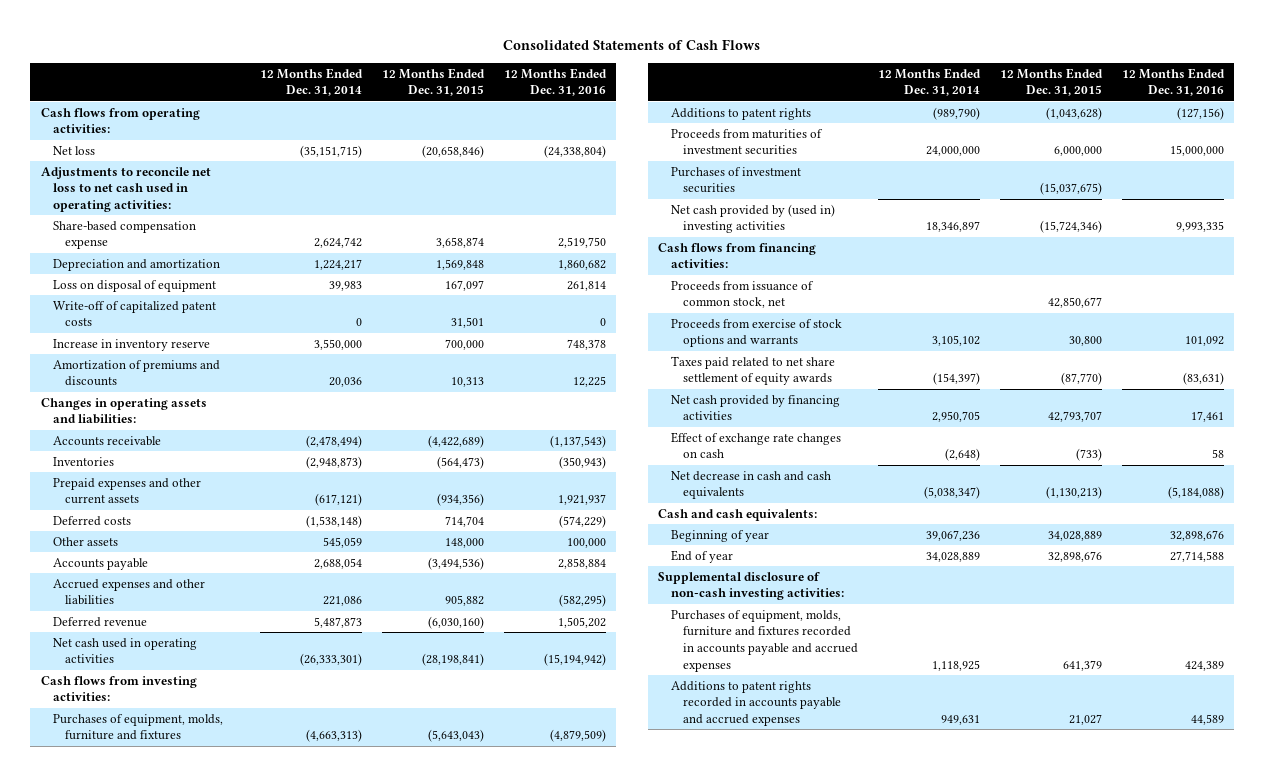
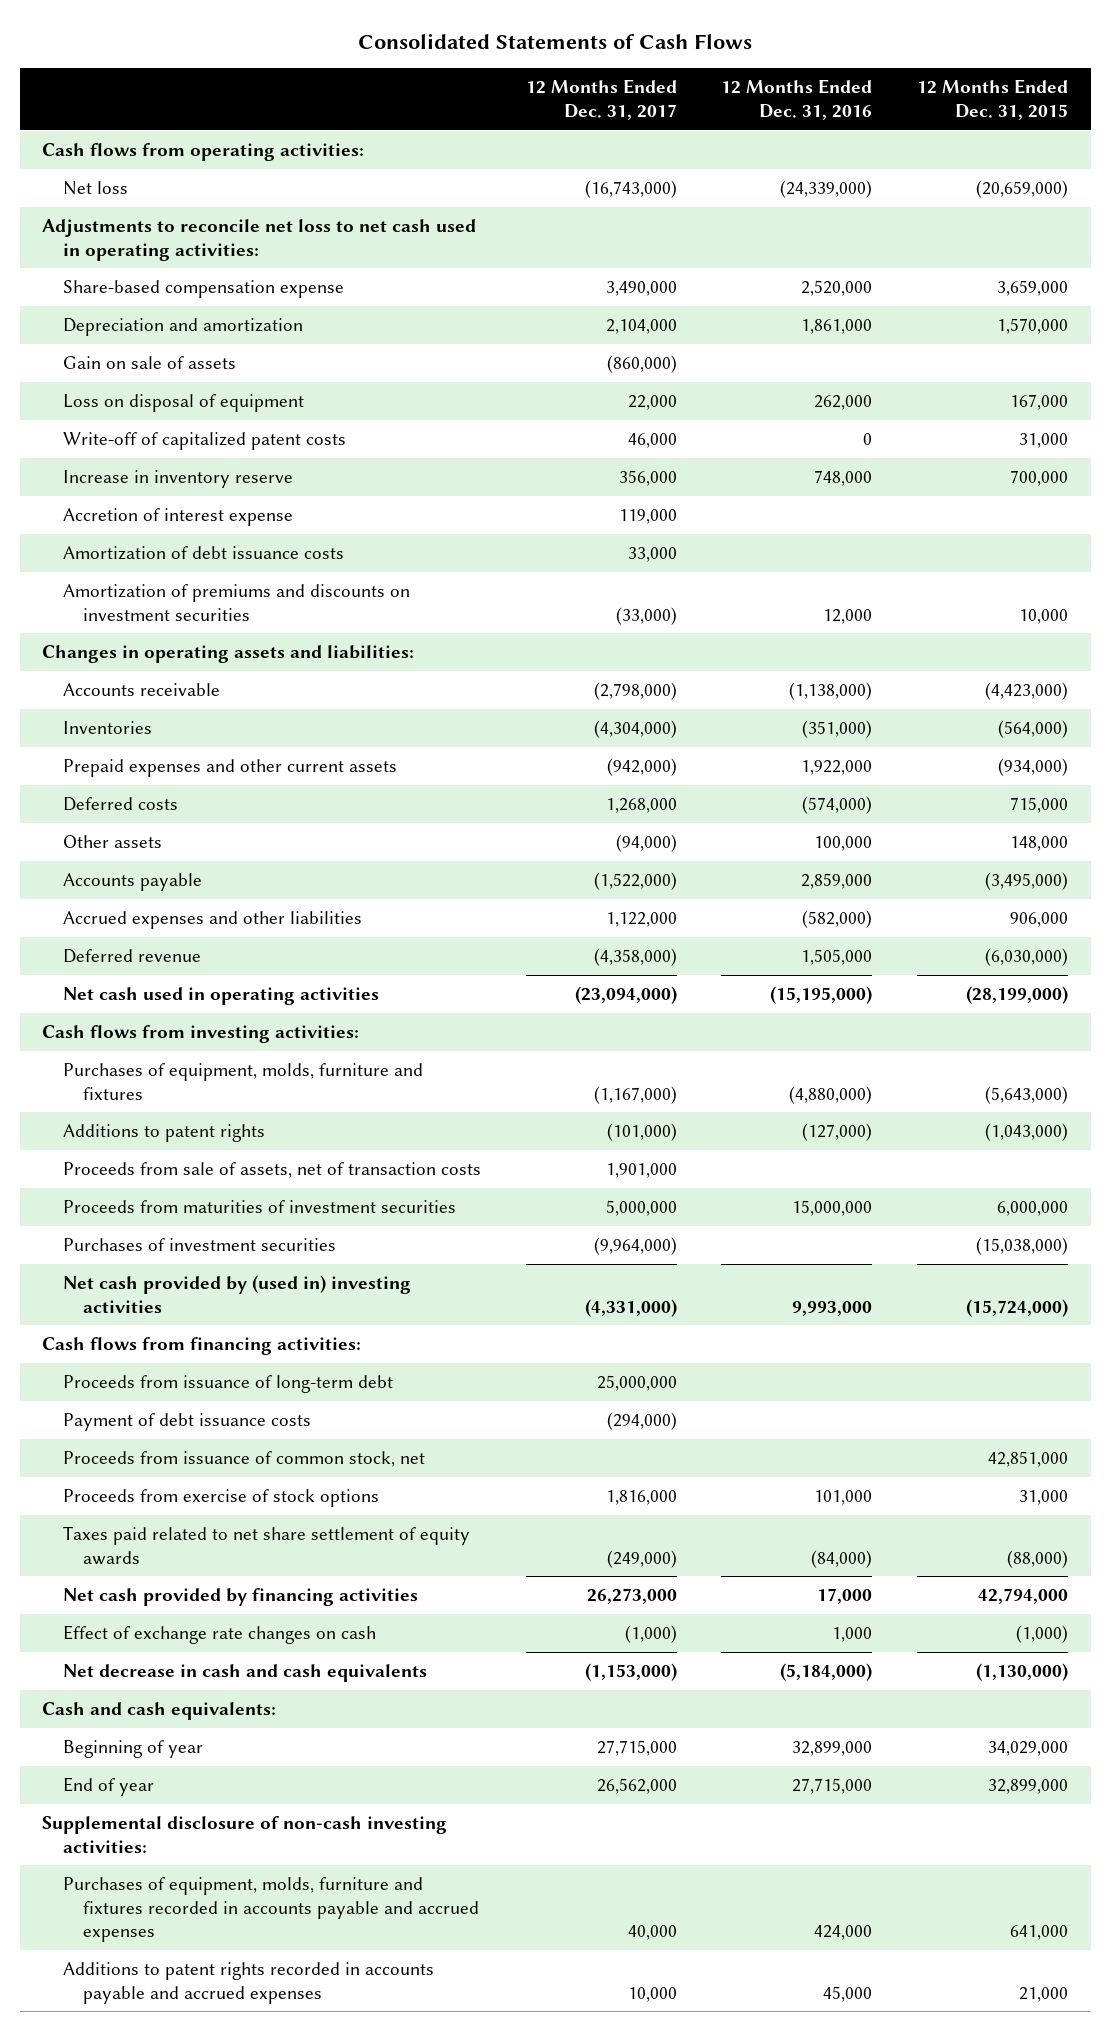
[259,67,363,97] 12 Months Ended Dec. 31, 2014 -> none
none -> [525,79,677,120] 12 Months Ended Dec. 31, 2017
[422,144,485,158] (20,658,846) -> [976,180,1069,199] (20,659,000)
[544,144,607,158] (24,338,804) -> [780,180,873,199] (24,339,000)
[436,237,485,249] 3,658,874 -> [997,280,1069,297] 3,659,000
[558,237,607,249] 2,519,750 -> [801,280,873,297] 2,520,000
[436,258,485,270] 1,569,848 -> [997,318,1069,335] 1,570,000
[558,259,607,270] 1,860,682 -> [801,319,873,335] 1,861,000
none -> [62,356,236,370] Gain on sale of assets
[445,279,485,291] 167,097 -> [1010,394,1069,411] 167,000
[567,280,607,291] 261,814 -> [814,395,873,411] 262,000
[451,317,485,329] 31,501 -> [1019,433,1069,449] 31,000
[567,338,607,350] 748,378 -> [814,470,873,487] 748,000
none -> [62,508,293,527] Accretion of interest expense
none -> [62,546,344,561] Amortization of debt issuance costs
[52,359,220,387] Amortization of premiums and discounts -> [62,584,410,621] Amortization of premiums and discounts on investment securities
[451,377,485,388] 10,313 -> [1019,608,1069,624] 10,000
[573,376,607,388] 12,225 -> [823,608,873,624] 12,000
[428,434,485,448] (4,422,689) -> [985,682,1069,701] (4,423,000)
[550,434,607,448] (1,137,543) -> [789,682,873,701] (1,138,000)
[437,455,485,469] (564,473) -> [998,720,1069,739] (564,000)
[559,455,607,469] (350,943) -> [802,720,873,739] (351,000)
[437,493,485,507] (934,356) -> [998,758,1069,777] (934,000)
[558,494,607,506] 1,921,937 -> [801,760,873,776] 1,922,000
[445,515,485,527] 714,704 -> [1010,797,1069,814] 715,000
[559,514,607,528] (574,229) -> [802,796,873,815] (574,000)
[428,556,485,570] (3,494,536) -> [985,872,1069,891] (3,495,000)
[558,557,607,569] 2,858,884 -> [801,873,873,890] 2,859,000
[445,595,485,607] 905,882 -> [1010,912,1069,928] 906,000
[559,594,607,608] (582,295) -> [802,910,873,929] (582,000)
[428,615,485,629] (6,030,160) -> [985,948,1069,967] (6,030,000)
[558,616,607,628] 1,505,202 -> [801,949,873,966] 1,505,000
[422,653,485,667] (28,198,841) -> [966,986,1069,1005] (28,199,000)
[544,653,607,667] (15,194,942) -> [770,986,873,1005] (15,195,000)
[428,729,485,743] (5,643,043) -> [985,1085,1069,1104] (5,643,000)
[550,729,607,743] (4,879,509) -> [789,1085,873,1104] (4,880,000)
[1045,106,1102,120] (1,043,628) -> [985,1123,1069,1142] (1,043,000)
[1177,106,1225,120] (127,156) -> [802,1123,873,1142] (127,000)
none -> [62,1162,481,1179] Proceeds from sale of assets, net of transaction costs
[1039,182,1102,196] (15,037,675) -> [976,1237,1069,1256] (15,038,000)
[1039,220,1102,234] (15,724,346) -> [966,1298,1069,1317] (15,724,000)
[1176,221,1225,233] 9,993,335 -> [792,1300,873,1316] 9,993,000
none -> [62,1375,393,1394] Proceeds from issuance of long-term debt
none -> [62,1413,311,1432] Payment of debt issuance costs
[1047,297,1102,309] 42,850,677 -> [988,1451,1069,1468] 42,851,000
[670,318,842,348] Proceeds from exercise of stock options and warrants -> [62,1489,379,1508] Proceeds from exercise of stock options
[1068,336,1102,347] 30,800 -> [1019,1490,1069,1506] 31,000
[1185,336,1225,347] 101,092 -> [814,1490,873,1506] 101,000
[1060,372,1102,386] (87,770) -> [1007,1549,1069,1568] (88,000)
[1183,372,1225,386] (83,631) -> [811,1549,873,1568] (84,000)
[1047,411,1102,423] 42,793,707 -> [978,1588,1069,1605] 42,794,000
[1191,411,1225,423] 17,461 -> [817,1588,873,1605] 17,000
[1075,448,1102,462] (733) -> [1016,1625,1069,1644] (1,000)
[1212,449,1225,459] 58 -> [832,1627,873,1643] 1,000
[1045,486,1102,500] (1,130,213) -> [976,1663,1069,1682] (1,130,000)
[1168,486,1225,500] (5,184,088) -> [780,1663,873,1682] (5,184,000)
[1047,530,1102,541] 34,028,889 -> [988,1741,1069,1757] 34,029,000
[1170,529,1225,541] 32,898,676 -> [792,1741,873,1757] 32,899,000
[1047,550,1102,562] 32,898,676 -> [988,1779,1069,1795] 32,899,000
[1170,550,1225,562] 27,714,588 -> [792,1778,873,1795] 27,715,000
[1062,659,1102,671] 641,379 -> [1010,1925,1069,1941] 641,000
[1185,660,1225,671] 424,389 -> [814,1925,873,1941] 424,000
[1068,713,1102,725] 21,027 -> [1019,1986,1069,2002] 21,000
[1191,713,1225,725] 44,589 -> [823,1985,873,2002] 45,000

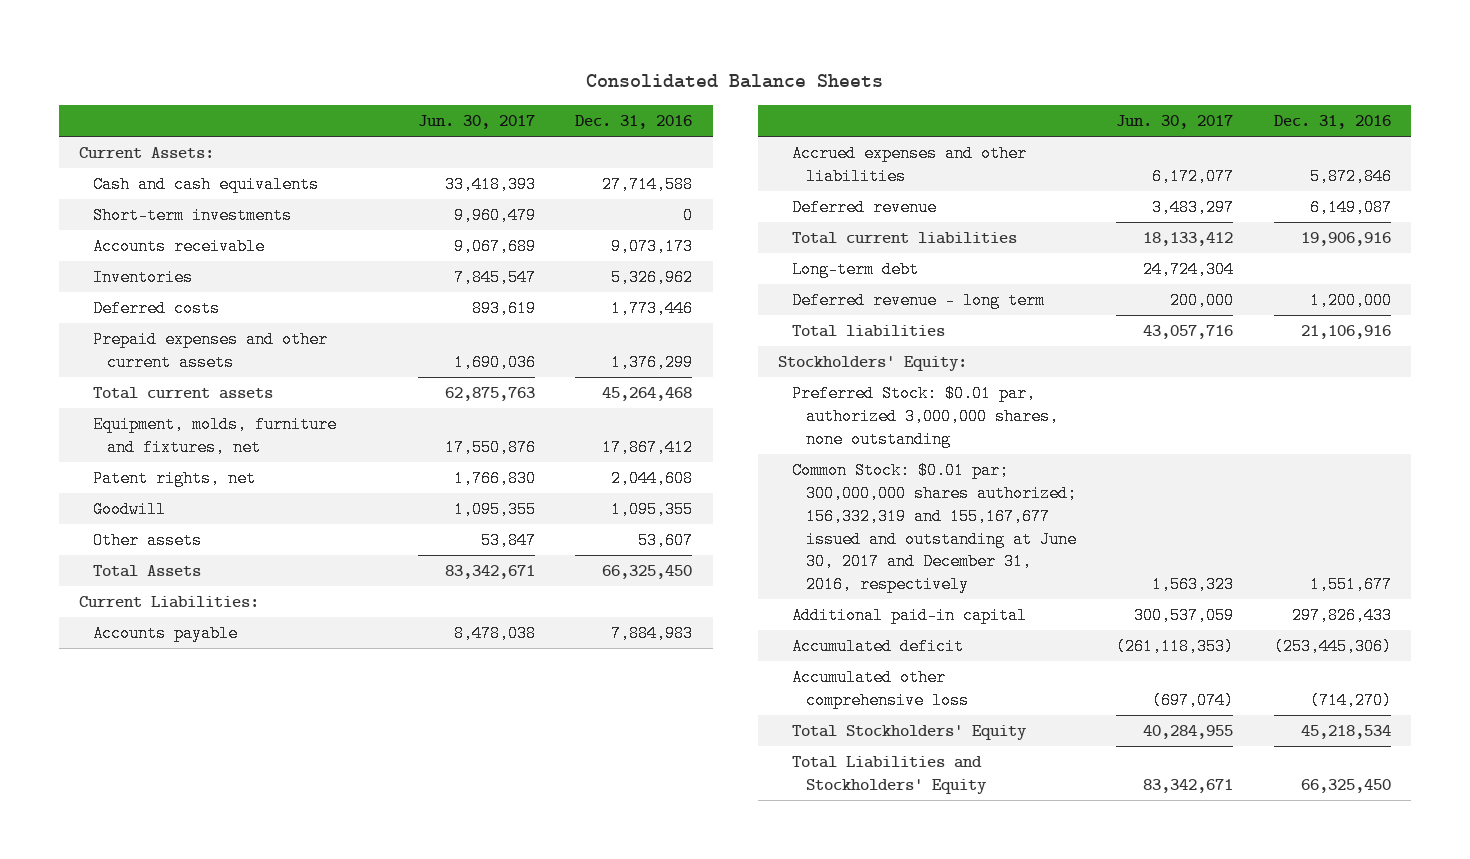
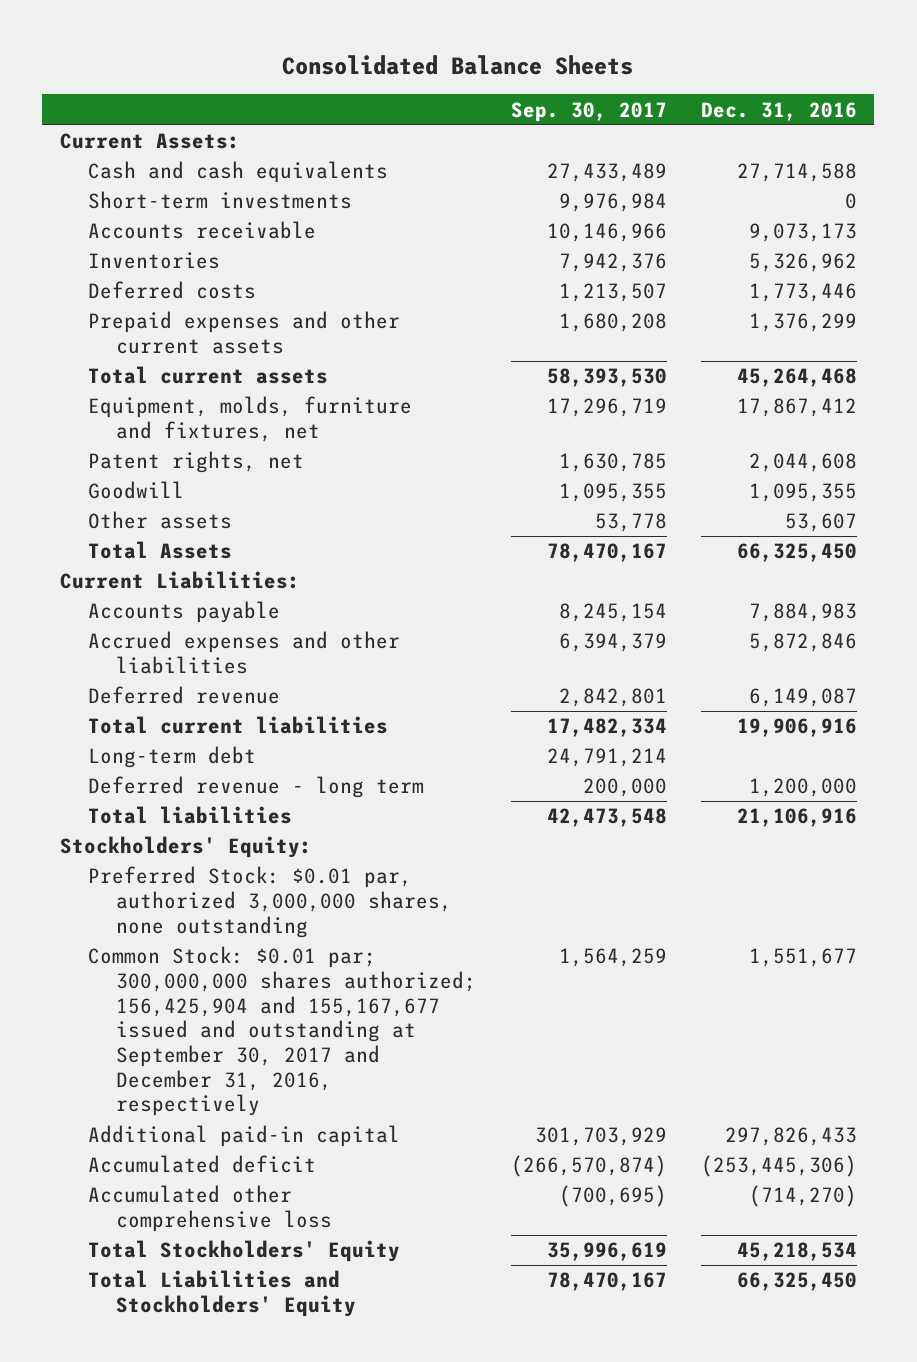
[417,114,535,129] Jun. 30, 2017 -> none
none -> [510,101,667,122] Sep. 30, 2017
[791,462,1077,594] Common Stock: $0.01 par; 300,000,000 shares authorized; 156,332,319 and 155,167,677 issued and outstanding at June 30, 2017 and December 31, 2016, respectively -> [87,946,477,1117] Common Stock: $0.01 par; 300,000,000 shares authorized; 156,425,904 and 155,167,677 issued and outstanding at September 30, 2017 and December 31, 2016, respectively

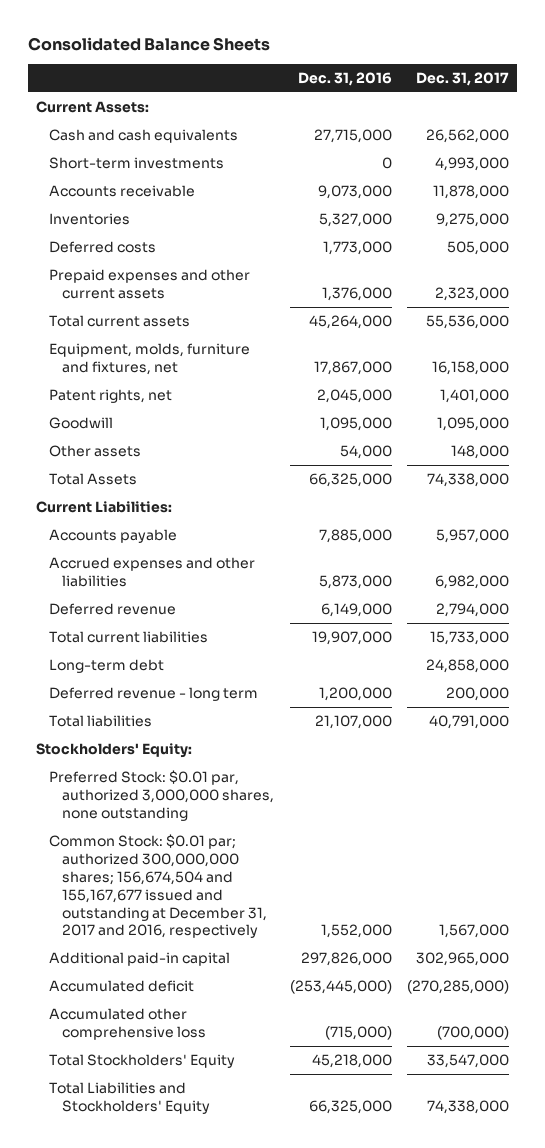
[510,101,667,122] Sep. 30, 2017 -> none
none -> [416,71,510,86] Dec. 31, 2017
[737,163,858,183] 27,714,588 -> [313,129,392,144] 27,715,000
[749,223,858,243] 9,073,173 -> [317,185,392,200] 9,073,000
[749,253,858,273] 5,326,962 -> [318,213,392,228] 5,327,000
[749,283,858,303] 1,773,446 -> [322,241,392,256] 1,773,000
[749,313,858,333] 1,376,299 -> [321,287,392,302] 1,376,000
[737,368,858,388] 45,264,468 -> [308,315,392,330] 45,264,000
[737,398,858,418] 17,867,412 -> [313,361,392,376] 17,867,000
[749,453,858,473] 2,044,608 -> [316,389,392,404] 2,045,000
[749,483,858,503] 1,095,355 -> [319,417,392,432] 1,095,000
[785,513,858,533] 53,607 -> [339,445,392,460] 54,000
[737,543,858,563] 66,325,450 -> [308,473,392,488] 66,325,000
[749,603,858,623] 7,884,983 -> [318,529,392,544] 7,885,000
[749,633,858,653] 5,872,846 -> [318,575,392,590] 5,873,000
[749,688,858,708] 6,149,087 -> [320,603,392,618] 6,149,000
[737,718,858,738] 19,906,916 -> [311,631,392,646] 19,907,000
[737,808,858,828] 21,106,916 -> [314,715,392,730] 21,107,000
[87,946,477,1117] Common Stock: $0.01 par; 300,000,000 shares authorized; 156,425,904 and 155,167,677 issued and outstanding at September 30, 2017 and December 31, 2016, respectively -> [48,834,267,939] Common Stock: $0.01 par; authorized 300,000,000 shares; 156,674,504 and 155,167,677 issued and outstanding at December 31, 2017 and 2016, respectively
[749,948,858,968] 1,551,677 -> [320,924,392,939] 1,552,000
[725,1127,858,1147] 297,826,433 -> [300,952,392,967] 297,826,000
[701,1155,858,1178] (253,445,306) -> [289,980,392,995] (253,445,000)
[749,1185,858,1208] (714,270) -> [324,1026,392,1041] (715,000)
[737,1242,858,1262] 45,218,534 -> [311,1054,392,1069] 45,218,000
[737,1272,858,1292] 66,325,450 -> [308,1100,392,1115] 66,325,000

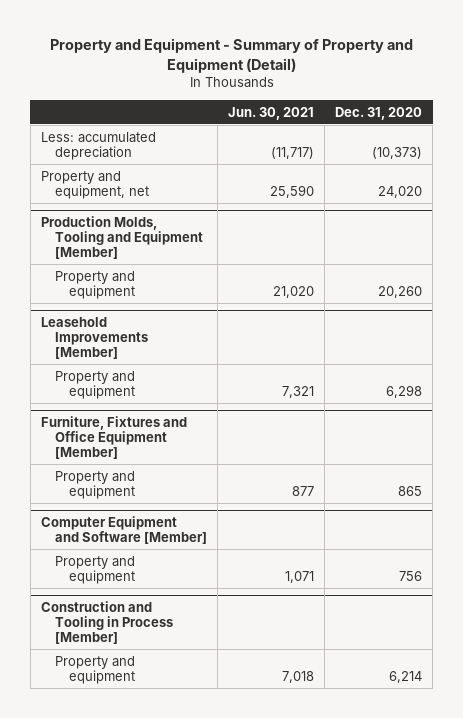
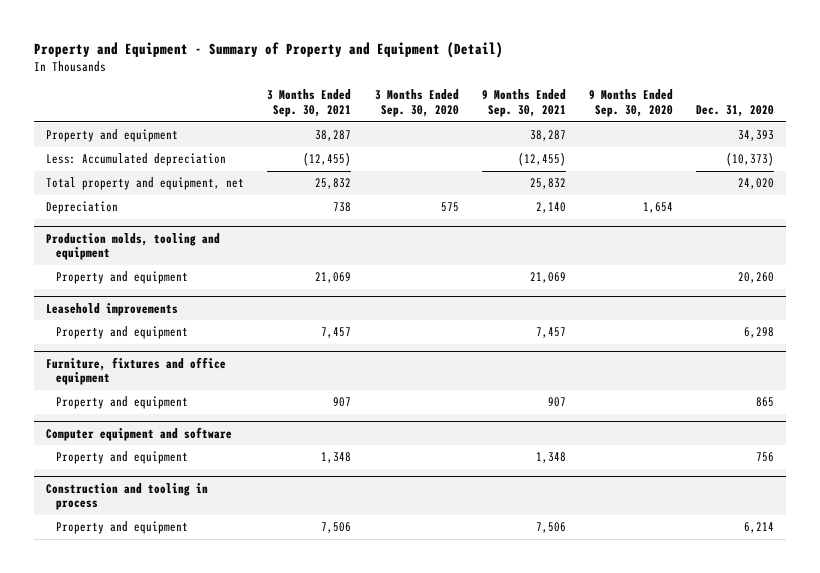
[228,106,315,120] Jun. 30, 2021 -> none
none -> [267,89,352,118] 3 Months Ended Sep. 30, 2021
none -> [374,89,459,118] 3 Months Ended Sep. 30, 2020
none -> [481,89,566,118] 9 Months Ended Sep. 30, 2021
none -> [589,89,674,118] 9 Months Ended Sep. 30, 2020
none -> [46,129,179,143] Property and equipment
[40,131,156,160] Less: accumulated depreciation -> [46,153,227,167] Less: Accumulated depreciation
[40,170,149,199] Property and equipment, net -> [46,177,245,191] Total property and equipment, net
none -> [46,201,119,215] Depreciation
[40,216,203,260] Production Molds, Tooling and Equipment [Member] -> [46,232,221,261] Production molds, tooling and equipment
[40,317,148,360] Leasehold Improvements [Member] -> [46,302,179,316] Leasehold improvements
[40,416,187,460] Furniture, Fixtures and Office Equipment [Member] -> [46,356,227,386] Furniture, fixtures and office equipment
[40,516,207,545] Computer Equipment and Software [Member] -> [46,426,233,441] Computer equipment and software
[40,601,173,645] Construction and Tooling in Process [Member] -> [46,482,209,511] Construction and tooling in process

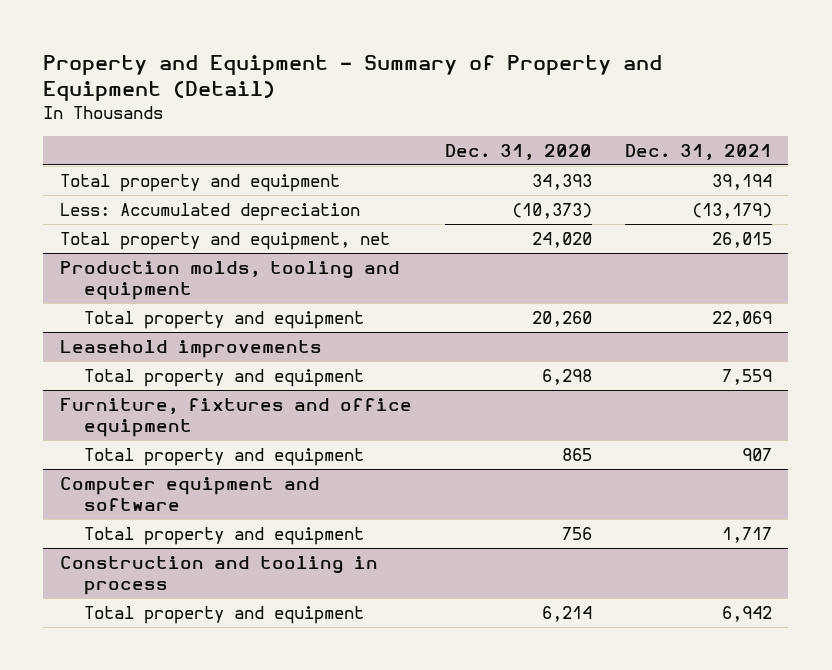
[267,89,352,118] 3 Months Ended Sep. 30, 2021 -> none
[374,89,459,118] 3 Months Ended Sep. 30, 2020 -> none
[481,89,566,118] 9 Months Ended Sep. 30, 2021 -> none
[589,89,674,118] 9 Months Ended Sep. 30, 2020 -> none
none -> [624,144,772,161] Dec. 31, 2021
[46,129,179,143] Property and equipment -> [59,173,340,192] Total property and equipment
[46,201,119,215] Depreciation -> none
[55,271,188,285] Property and equipment -> [84,310,365,329] Total property and equipment
[55,326,188,340] Property and equipment -> [84,368,365,387] Total property and equipment
[55,396,188,410] Property and equipment -> [84,447,365,466] Total property and equipment
[55,451,188,465] Property and equipment -> [84,526,365,545] Total property and equipment
[55,521,188,535] Property and equipment -> [84,605,365,624] Total property and equipment

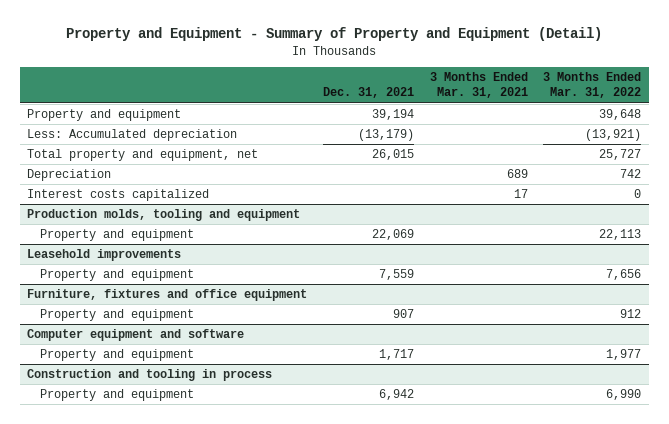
[444,144,592,161] Dec. 31, 2020 -> none
none -> [429,72,528,99] 3 Months Ended Mar. 31, 2021
none -> [543,72,642,99] 3 Months Ended Mar. 31, 2022
[59,173,340,192] Total property and equipment -> [27,109,182,122] Property and equipment
none -> [27,169,112,182] Depreciation
none -> [27,189,210,202] Interest costs capitalized
[84,310,365,329] Total property and equipment -> [40,229,195,242] Property and equipment
[84,368,365,387] Total property and equipment -> [40,269,195,282] Property and equipment
[84,447,365,466] Total property and equipment -> [40,309,195,322] Property and equipment
[84,526,365,545] Total property and equipment -> [40,349,195,362] Property and equipment
[84,605,365,624] Total property and equipment -> [40,389,195,402] Property and equipment

